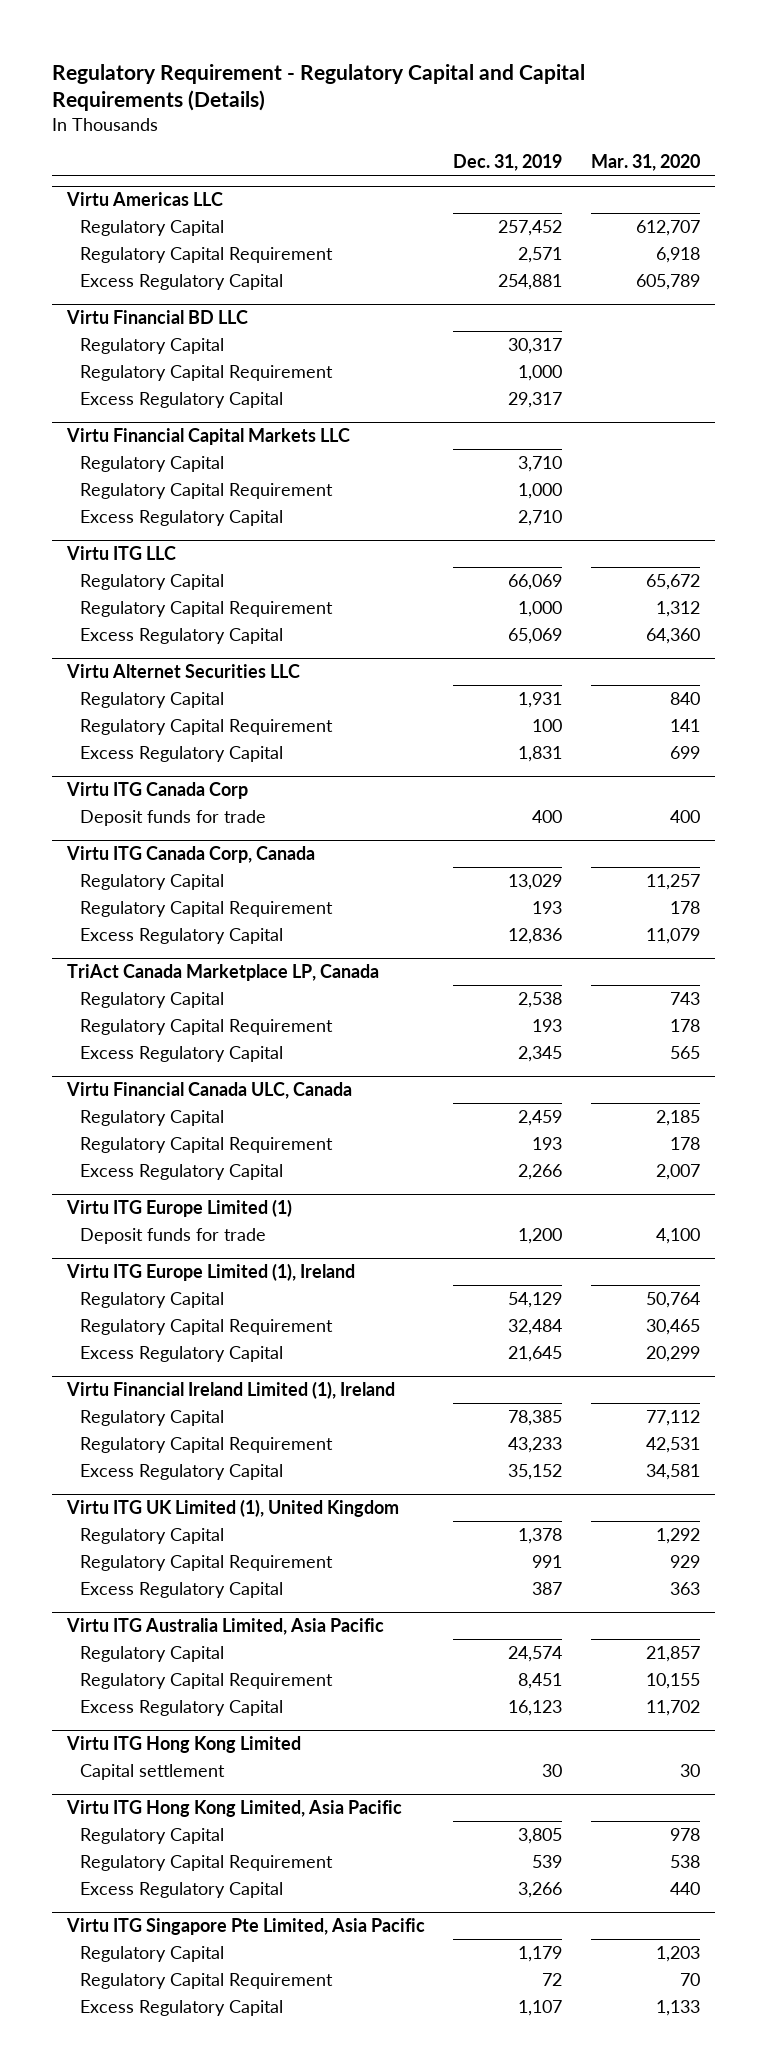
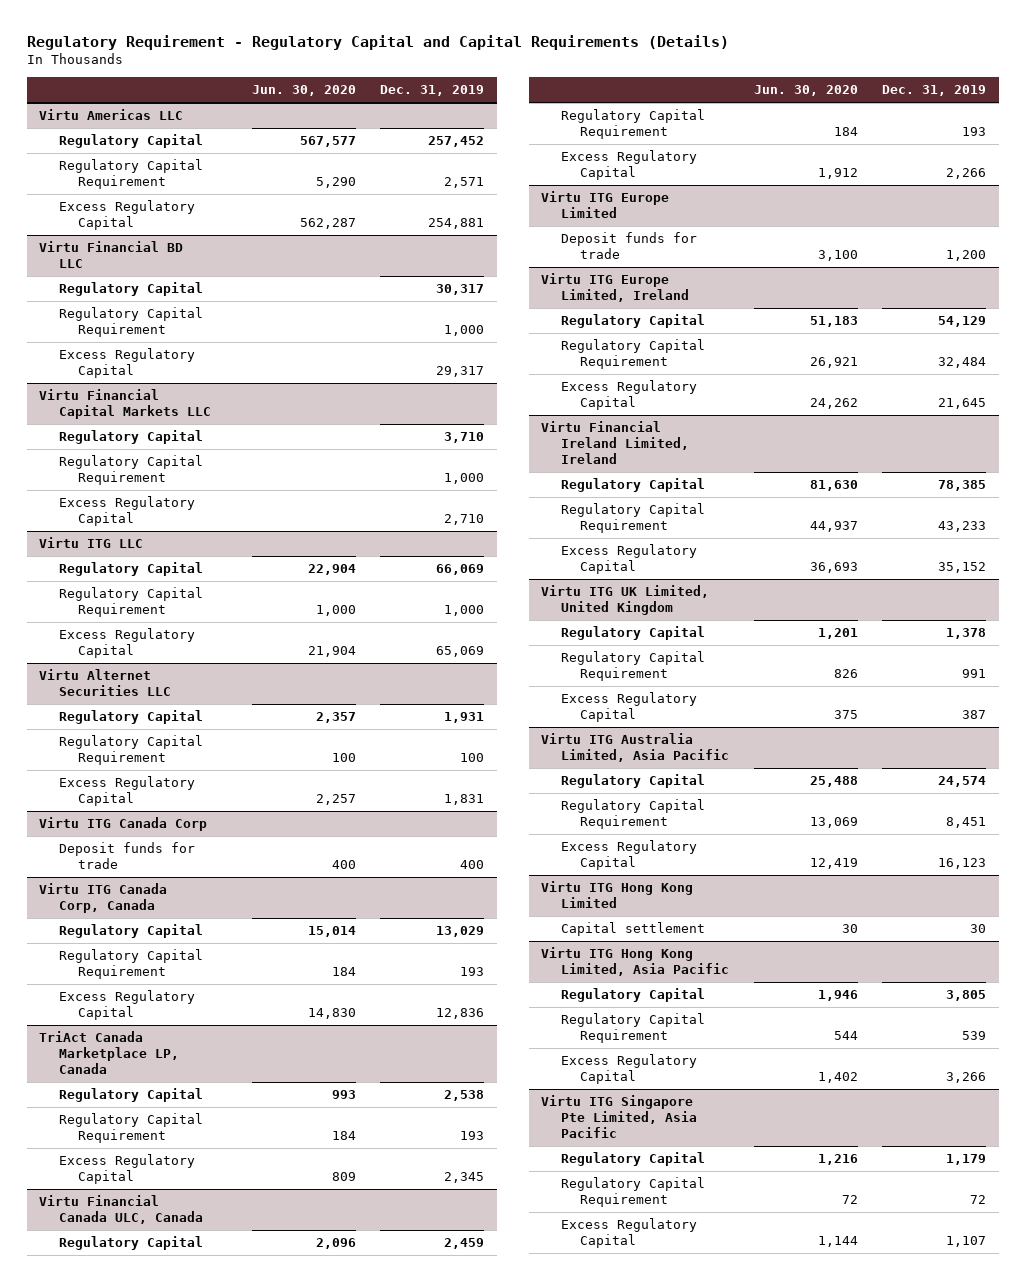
[591,154,701,172] Mar. 31, 2020 -> none
none -> [251,85,356,97] Jun. 30, 2020
[65,1199,292,1218] Virtu ITG Europe Limited (1) -> [541,191,670,219] Virtu ITG Europe Limited
[65,1263,355,1282] Virtu ITG Europe Limited (1), Ireland -> [541,273,689,303] Virtu ITG Europe Limited, Ireland
[65,1381,395,1400] Virtu Financial Ireland Limited (1), Ireland -> [541,421,689,465] Virtu Financial Ireland Limited, Ireland
[65,1499,399,1518] Virtu ITG UK Limited (1), United Kingdom -> [541,585,710,616] Virtu ITG UK Limited, United Kingdom

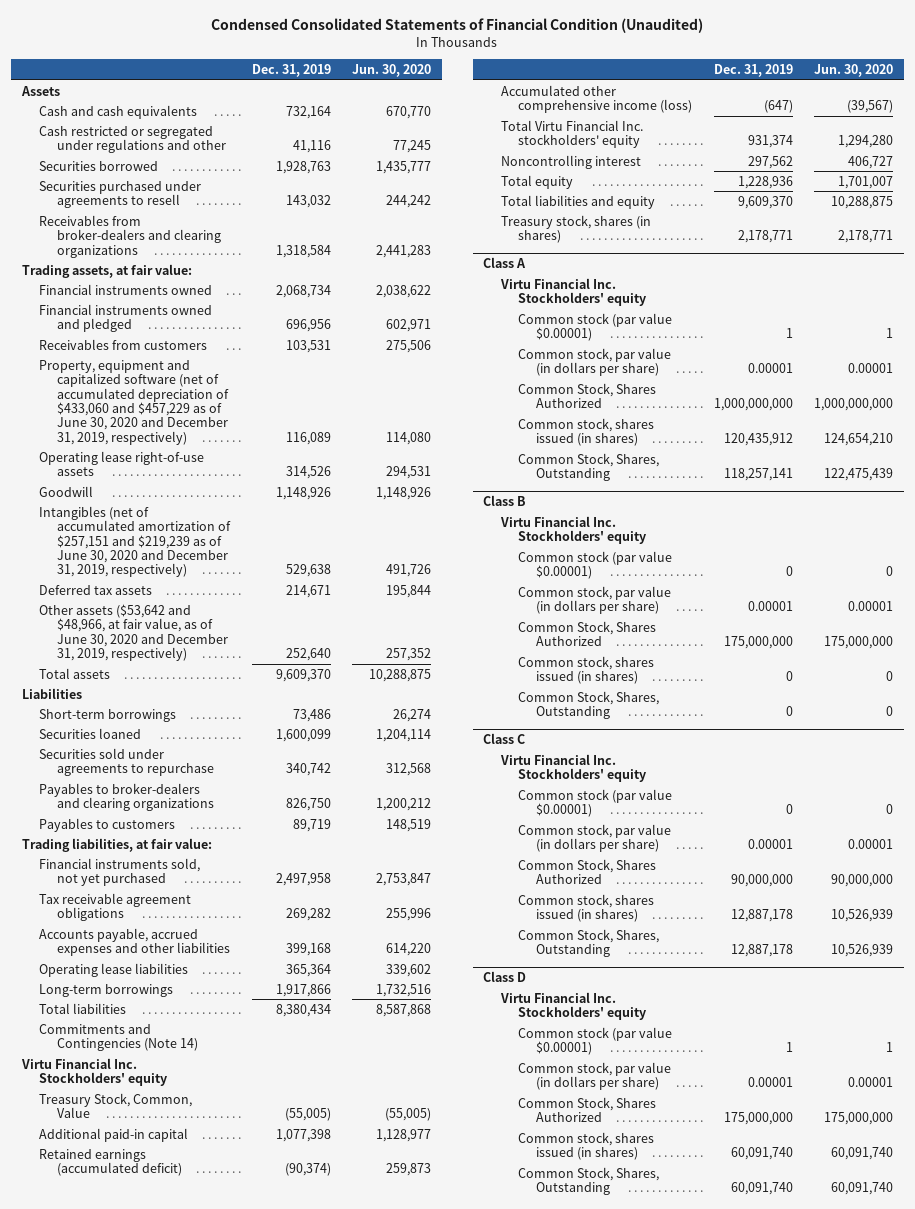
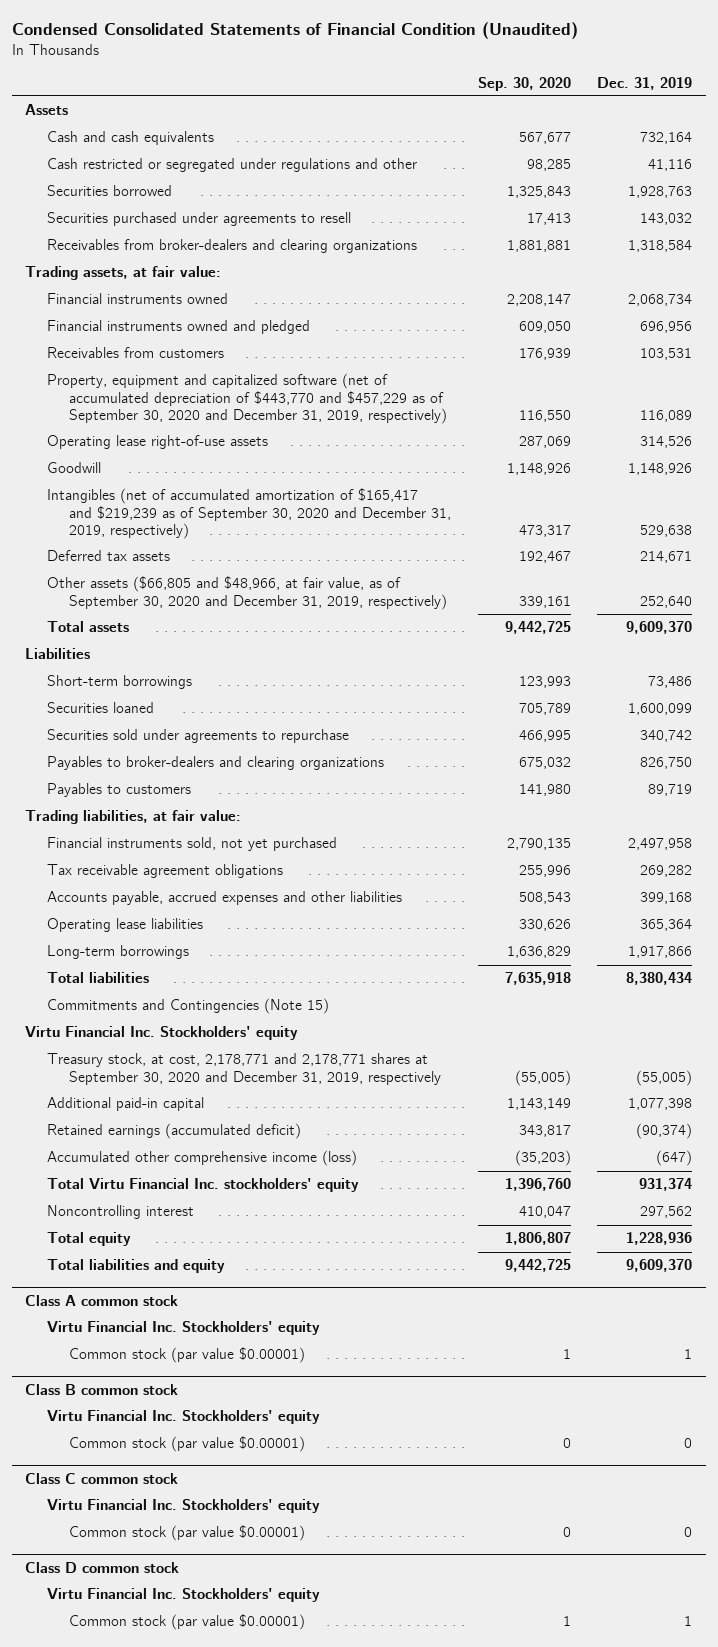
[352,63,432,77] Jun. 30, 2020 -> none
none -> [477,76,571,91] Sep. 30, 2020
[39,359,229,445] Property, equipment and capitalized software (net of accumulated depreciation of $433,060 and $457,229 as of June 30, 2020 and December 31, 2019, respectively) -> [47,373,448,424] Property, equipment and capitalized software (net of accumulated depreciation of $443,770 and $457,229 as of September 30, 2020 and December 31, 2019, respectively)
[39,505,231,578] Intangibles (net of accumulated amortization of $257,151 and $219,239 as of June 30, 2020 and December 31, 2019, respectively) -> [47,488,452,539] Intangibles (net of accumulated amortization of $165,417 and $219,239 as of September 30, 2020 and December 31, 2019, respectively)
[39,603,228,661] Other assets ($53,642 and $48,966, at fair value, as of June 30, 2020 and December 31, 2019, respectively) -> [47,576,448,610] Other assets ($66,805 and $48,966, at fair value, as of September 30, 2020 and December 31, 2019, respectively)
[39,1023,198,1052] Commitments and Contingencies (Note 14) -> [47,998,330,1015] Commitments and Contingencies (Note 15)
[39,1092,193,1119] Treasury Stock, Common, Value -> [47,1053,442,1085] Treasury stock, at cost, 2,178,771 and 2,178,771 shares at September 30, 2020 and December 31, 2019, respectively
[500,214,651,244] Treasury stock, shares (in shares) -> none
[483,256,527,268] Class A -> [25,1295,179,1307] Class A common stock
[518,347,672,377] Common stock, par value (in dollars per share) -> none
[518,382,657,409] Common Stock, Shares Authorized -> none
[518,417,655,447] Common stock, shares issued (in shares) -> none
[518,452,660,482] Common Stock, Shares, Outstanding -> none
[483,494,527,506] Class B -> [25,1384,179,1396] Class B common stock
[518,585,672,615] Common stock, par value (in dollars per share) -> none
[518,620,657,647] Common Stock, Shares Authorized -> none
[518,655,655,685] Common stock, shares issued (in shares) -> none
[518,690,660,720] Common Stock, Shares, Outstanding -> none
[483,732,526,744] Class C -> [25,1473,179,1485] Class C common stock
[518,823,672,853] Common stock, par value (in dollars per share) -> none
[518,858,657,885] Common Stock, Shares Authorized -> none
[518,893,655,923] Common stock, shares issued (in shares) -> none
[518,928,660,958] Common Stock, Shares, Outstanding -> none
[483,970,527,982] Class D -> [25,1562,180,1574] Class D common stock
[518,1061,672,1091] Common stock, par value (in dollars per share) -> none
[518,1096,657,1123] Common Stock, Shares Authorized -> none
[518,1131,655,1161] Common stock, shares issued (in shares) -> none
[518,1166,660,1196] Common Stock, Shares, Outstanding -> none

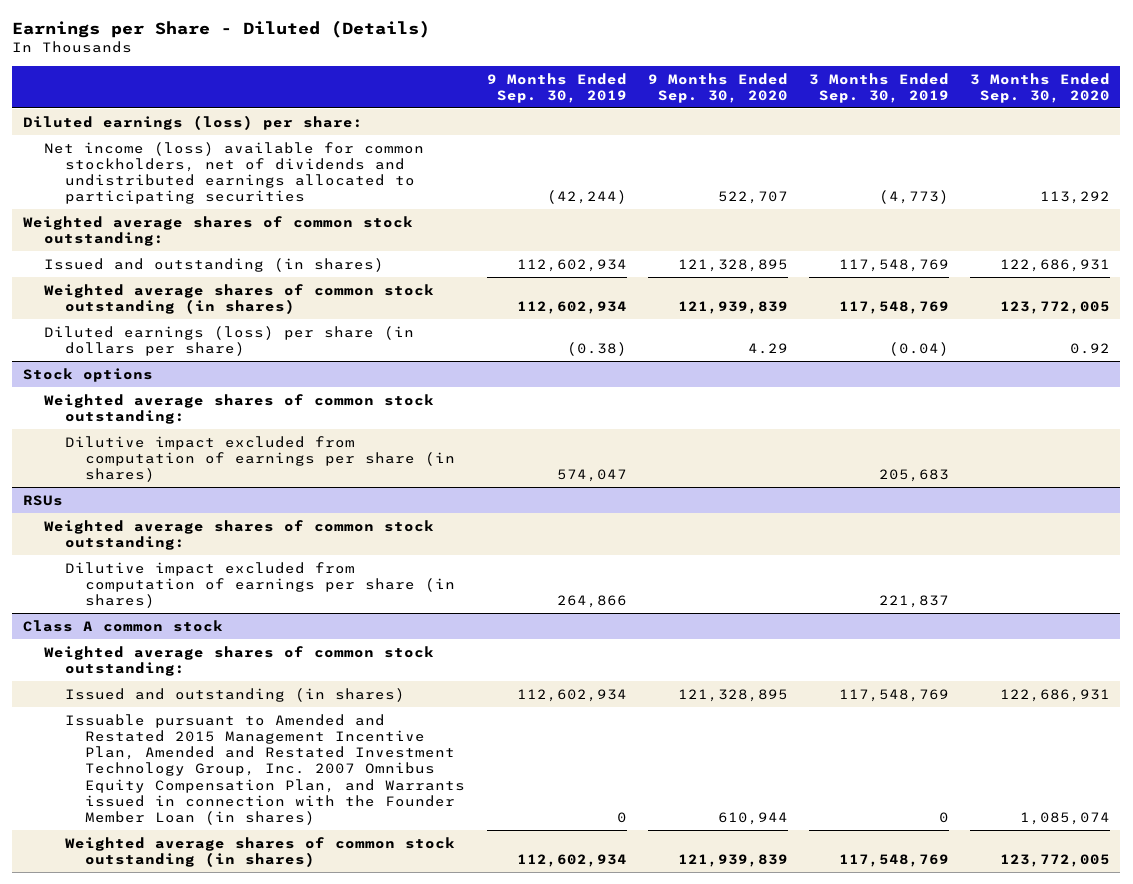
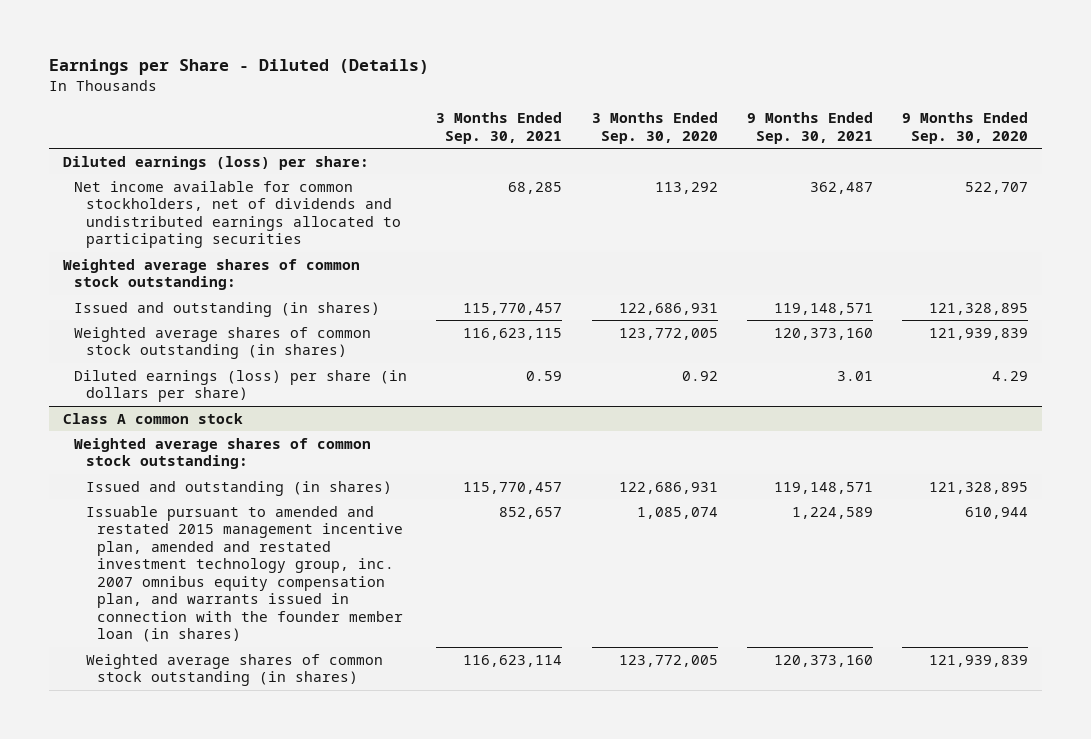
[486,72,627,103] 9 Months Ended Sep. 30, 2019 -> none
[808,72,949,103] 3 Months Ended Sep. 30, 2019 -> none
none -> [436,112,563,144] 3 Months Ended Sep. 30, 2021
none -> [746,112,873,144] 9 Months Ended Sep. 30, 2021
[43,141,424,205] Net income (loss) available for common stockholders, net of dividends and undistributed earnings allocated to participating securities -> [74,180,401,249] Net income available for common stockholders, net of dividends and undistributed earnings allocated to participating securities
[22,367,153,382] Stock options -> none
[43,393,434,424] Weighted average shares of common stock outstanding: -> none
[64,435,456,483] Dilutive impact excluded from computation of earnings per share (in shares) -> none
[22,494,63,506] RSUs -> none
[43,519,434,550] Weighted average shares of common stock outstanding: -> none
[64,561,456,609] Dilutive impact excluded from computation of earnings per share (in shares) -> none
[64,713,466,826] Issuable pursuant to Amended and Restated 2015 Management Incentive Plan, Amended and Restated Investment Technology Group, Inc. 2007 Omnibus Equity Compensation Plan, and Warrants issued in connection with the Founder Member Loan (in shares) -> [85,505,403,643] Issuable pursuant to amended and restated 2015 management incentive plan, amended and restated investment technology group, inc. 2007 omnibus equity compensation plan, and warrants issued in connection with the founder member loan (in shares)

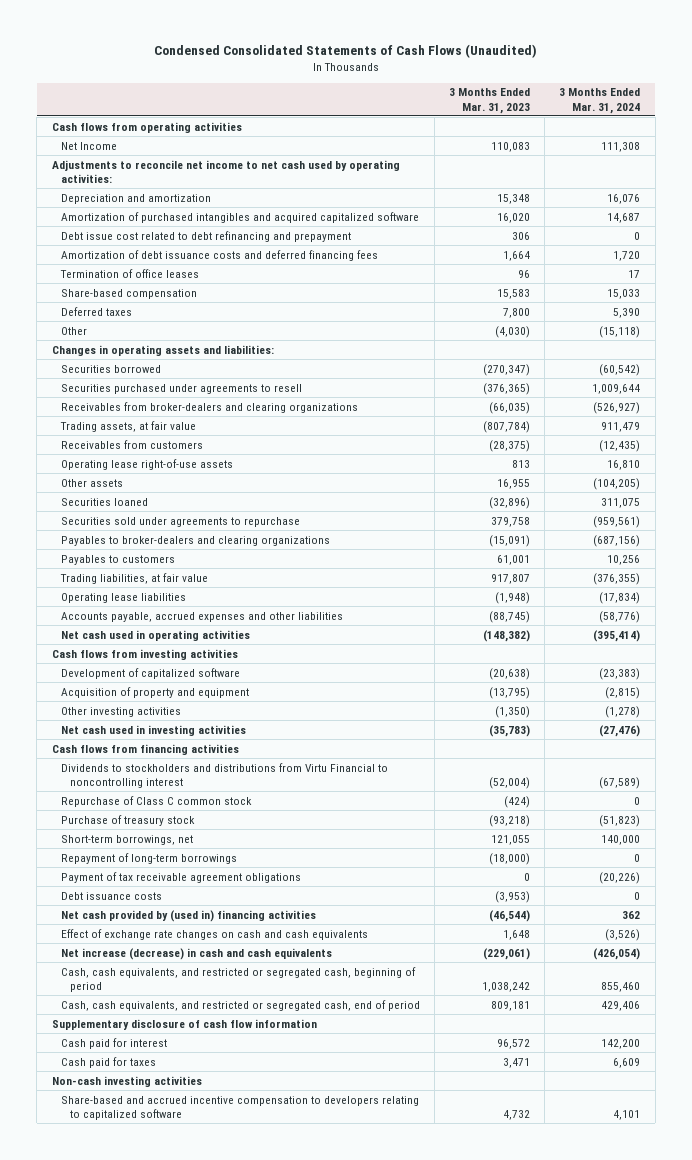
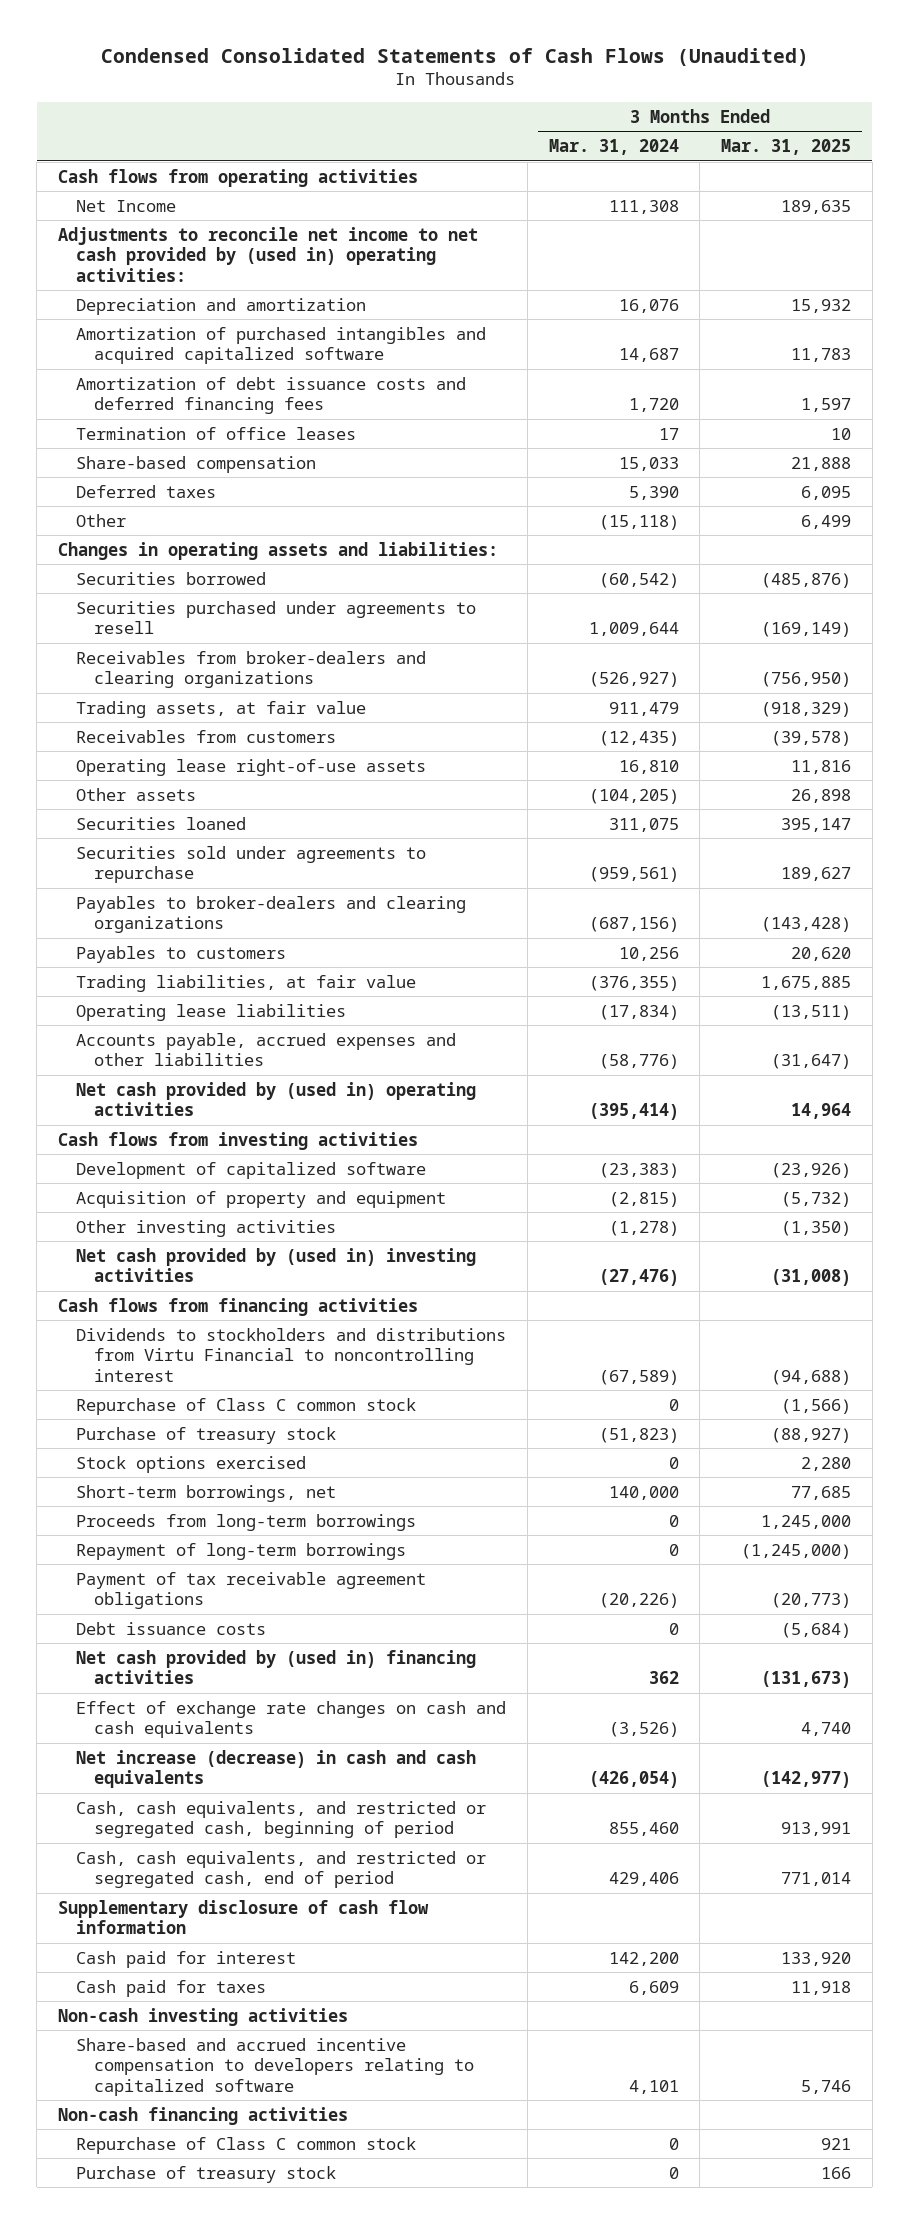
[448,88,530,114] 3 Months Ended Mar. 31, 2023 -> none
none -> [721,139,852,156] Mar. 31, 2025
[51,159,400,183] Adjustments to reconcile net income to net cash used by operating activities: -> [57,226,478,282] Adjustments to reconcile net income to net cash provided by (used in) operating activities:
[60,230,351,242] Debt issue cost related to debt refinancing and prepayment -> none
[60,629,250,641] Net cash used in operating activities -> [76,1081,477,1117] Net cash provided by (used in) operating activities
[60,724,246,736] Net cash used in investing activities -> [76,1247,477,1283] Net cash provided by (used in) investing activities
none -> [76,1455,307,1473] Stock options exercised
none -> [76,1513,417,1531] Proceeds from long-term borrowings
none -> [57,2106,348,2125] Non-cash financing activities
none -> [76,2136,417,2154] Repurchase of Class C common stock
none -> [76,2165,337,2183] Purchase of treasury stock

